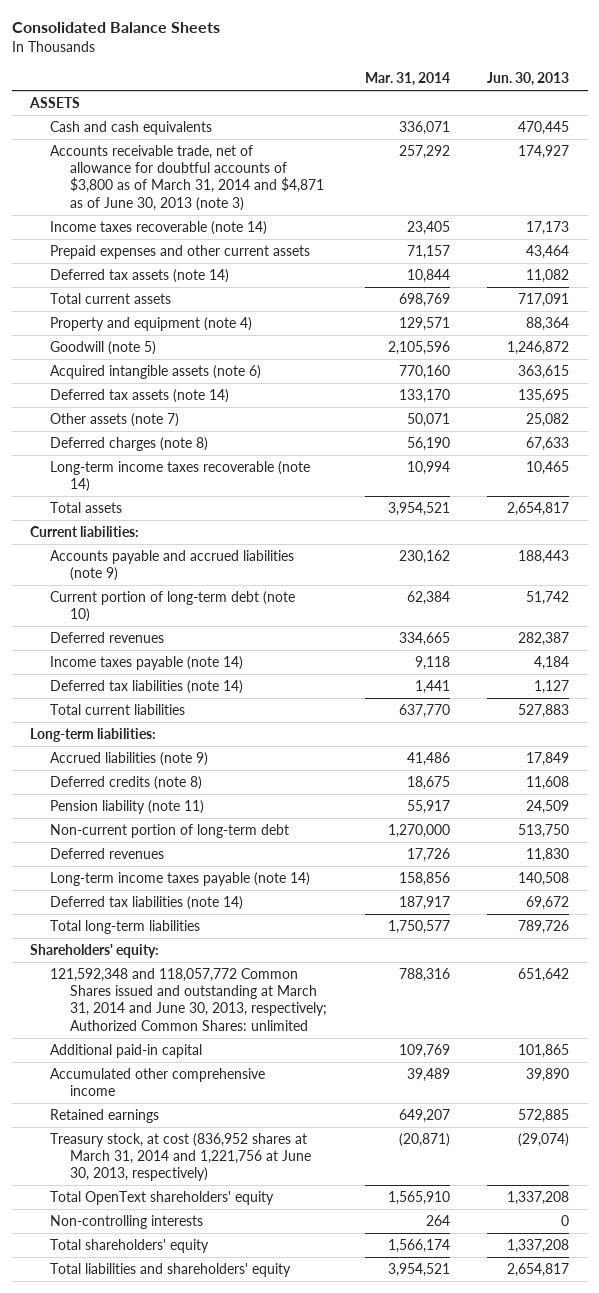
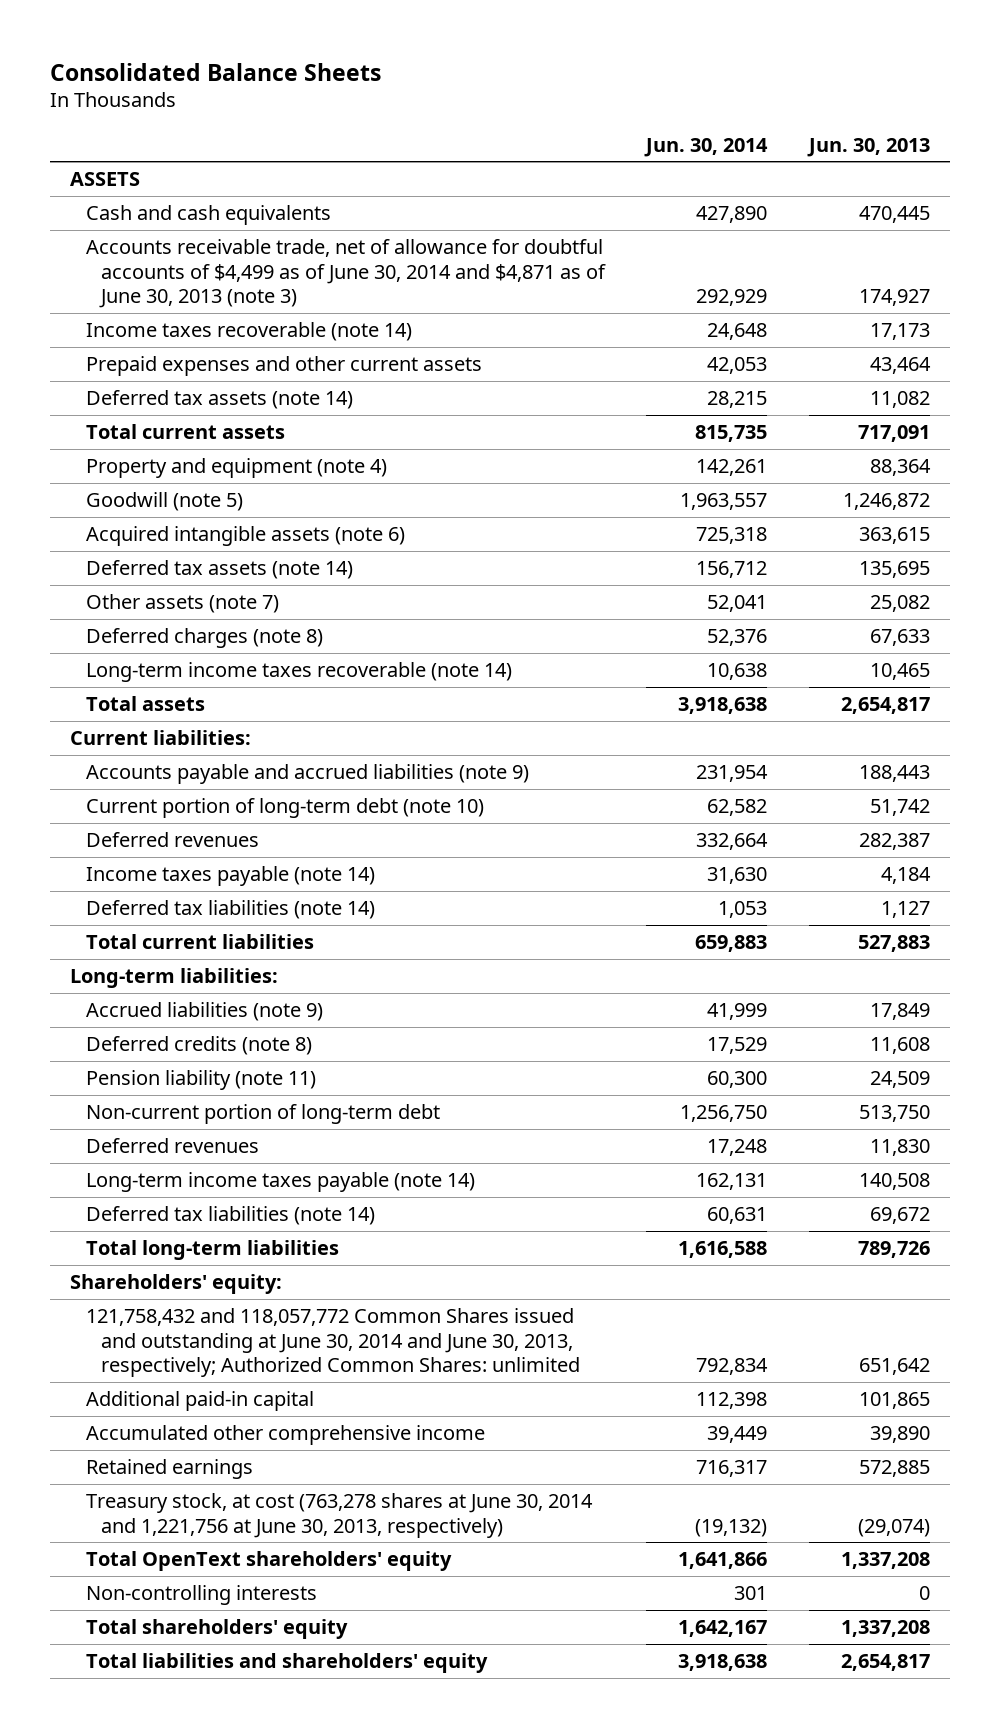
[364,72,450,87] Mar. 31, 2014 -> none
none -> [644,137,769,157] Jun. 30, 2014
[50,145,325,211] Accounts receivable trade, net of allowance for doubtful accounts of $3,800 as of March 31, 2014 and $4,871 as of June 30, 2013 (note 3) -> [85,239,607,308] Accounts receivable trade, net of allowance for doubtful accounts of $4,499 as of June 30, 2014 and $4,871 as of June 30, 2013 (note 3)
[50,968,328,1031] 121,592,348 and 118,057,772 Common Shares issued and outstanding at March 31, 2014 and June 30, 2013, respectively; Authorized Common Shares: unlimited -> [85,1308,581,1377] 121,758,432 and 118,057,772 Common Shares issued and outstanding at June 30, 2014 and June 30, 2013, respectively; Authorized Common Shares: unlimited
[50,1133,312,1182] Treasury stock, at cost (836,952 shares at March 31, 2014 and 1,221,756 at June 30, 2013, respectively) -> [85,1493,593,1538] Treasury stock, at cost (763,278 shares at June 30, 2014 and 1,221,756 at June 30, 2013, respectively)

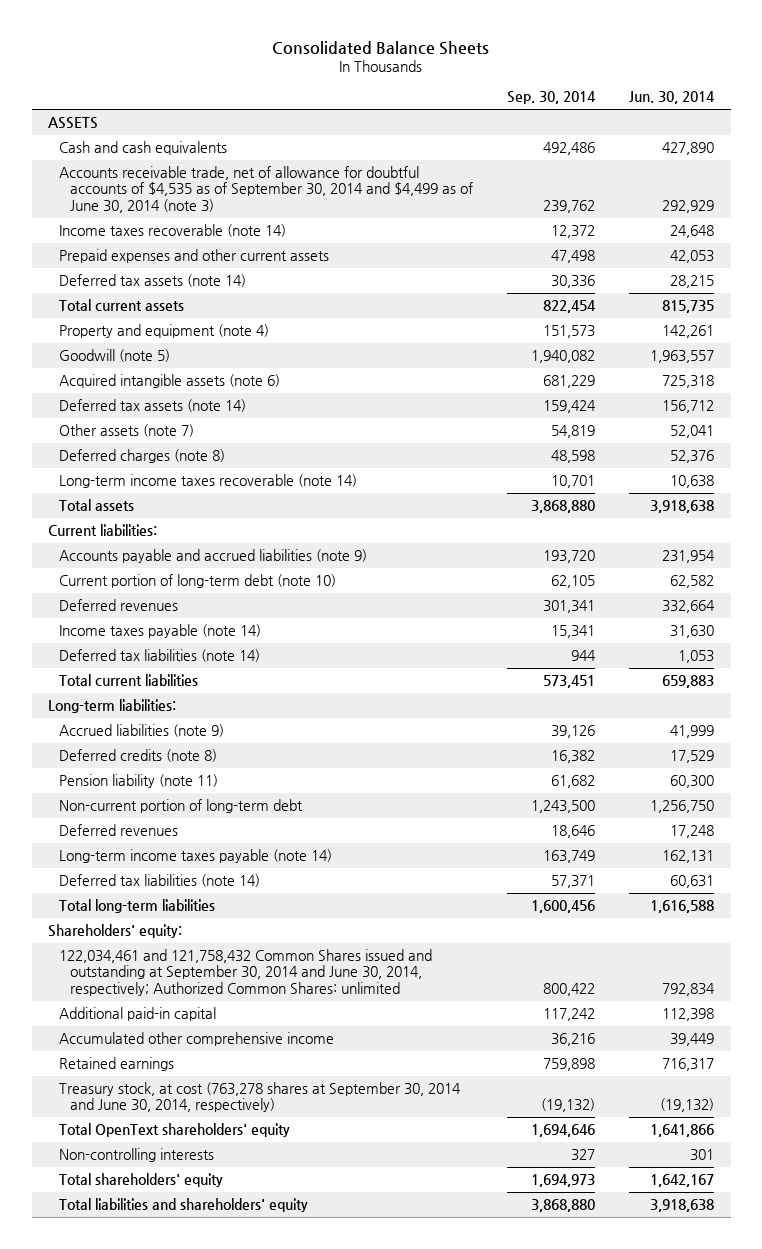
[806,137,930,157] Jun. 30, 2013 -> none
none -> [507,91,597,105] Sep. 30, 2014
[85,239,607,308] Accounts receivable trade, net of allowance for doubtful accounts of $4,499 as of June 30, 2014 and $4,871 as of June 30, 2013 (note 3) -> [59,166,474,213] Accounts receivable trade, net of allowance for doubtful accounts of $4,535 as of September 30, 2014 and $4,499 as of June 30, 2014 (note 3)
[85,1308,581,1377] 121,758,432 and 118,057,772 Common Shares issued and outstanding at June 30, 2014 and June 30, 2013, respectively; Authorized Common Shares: unlimited -> [59,949,433,996] 122,034,461 and 121,758,432 Common Shares issued and outstanding at September 30, 2014 and June 30, 2014, respectively; Authorized Common Shares: unlimited
[85,1493,593,1538] Treasury stock, at cost (763,278 shares at June 30, 2014 and 1,221,756 at June 30, 2013, respectively) -> [59,1082,462,1113] Treasury stock, at cost (763,278 shares at September 30, 2014 and June 30, 2014, respectively)

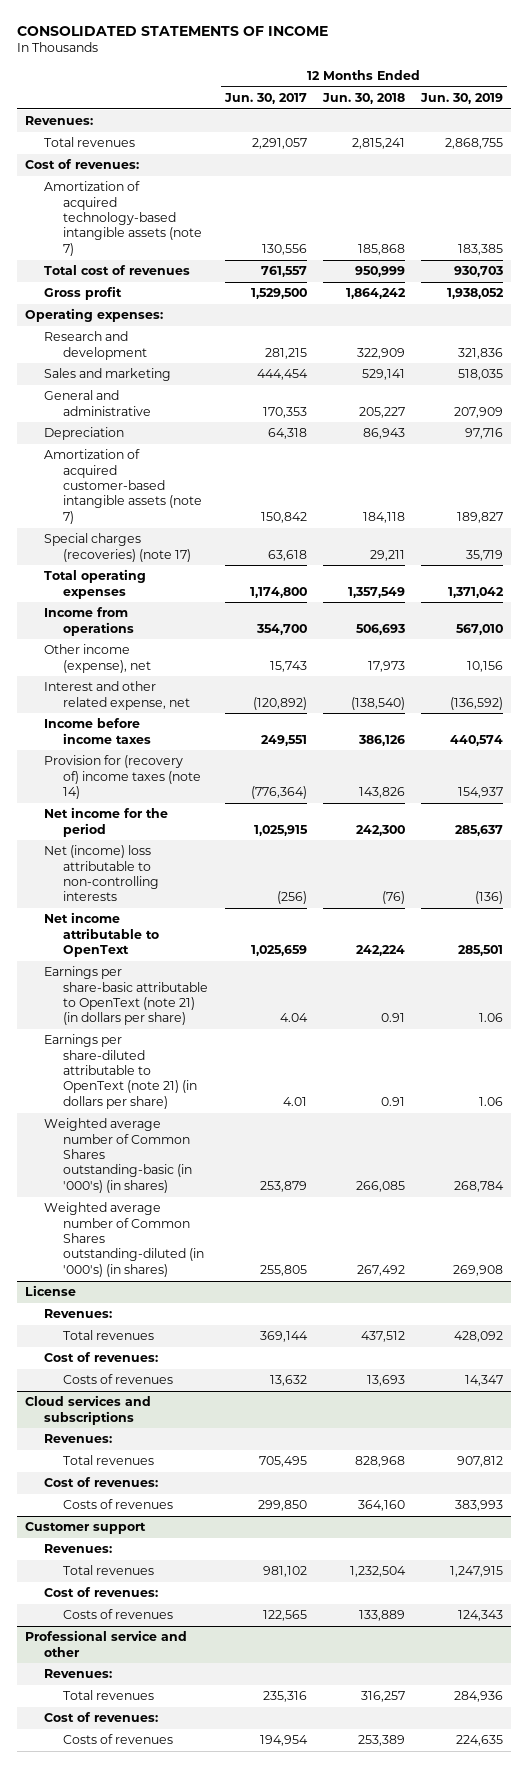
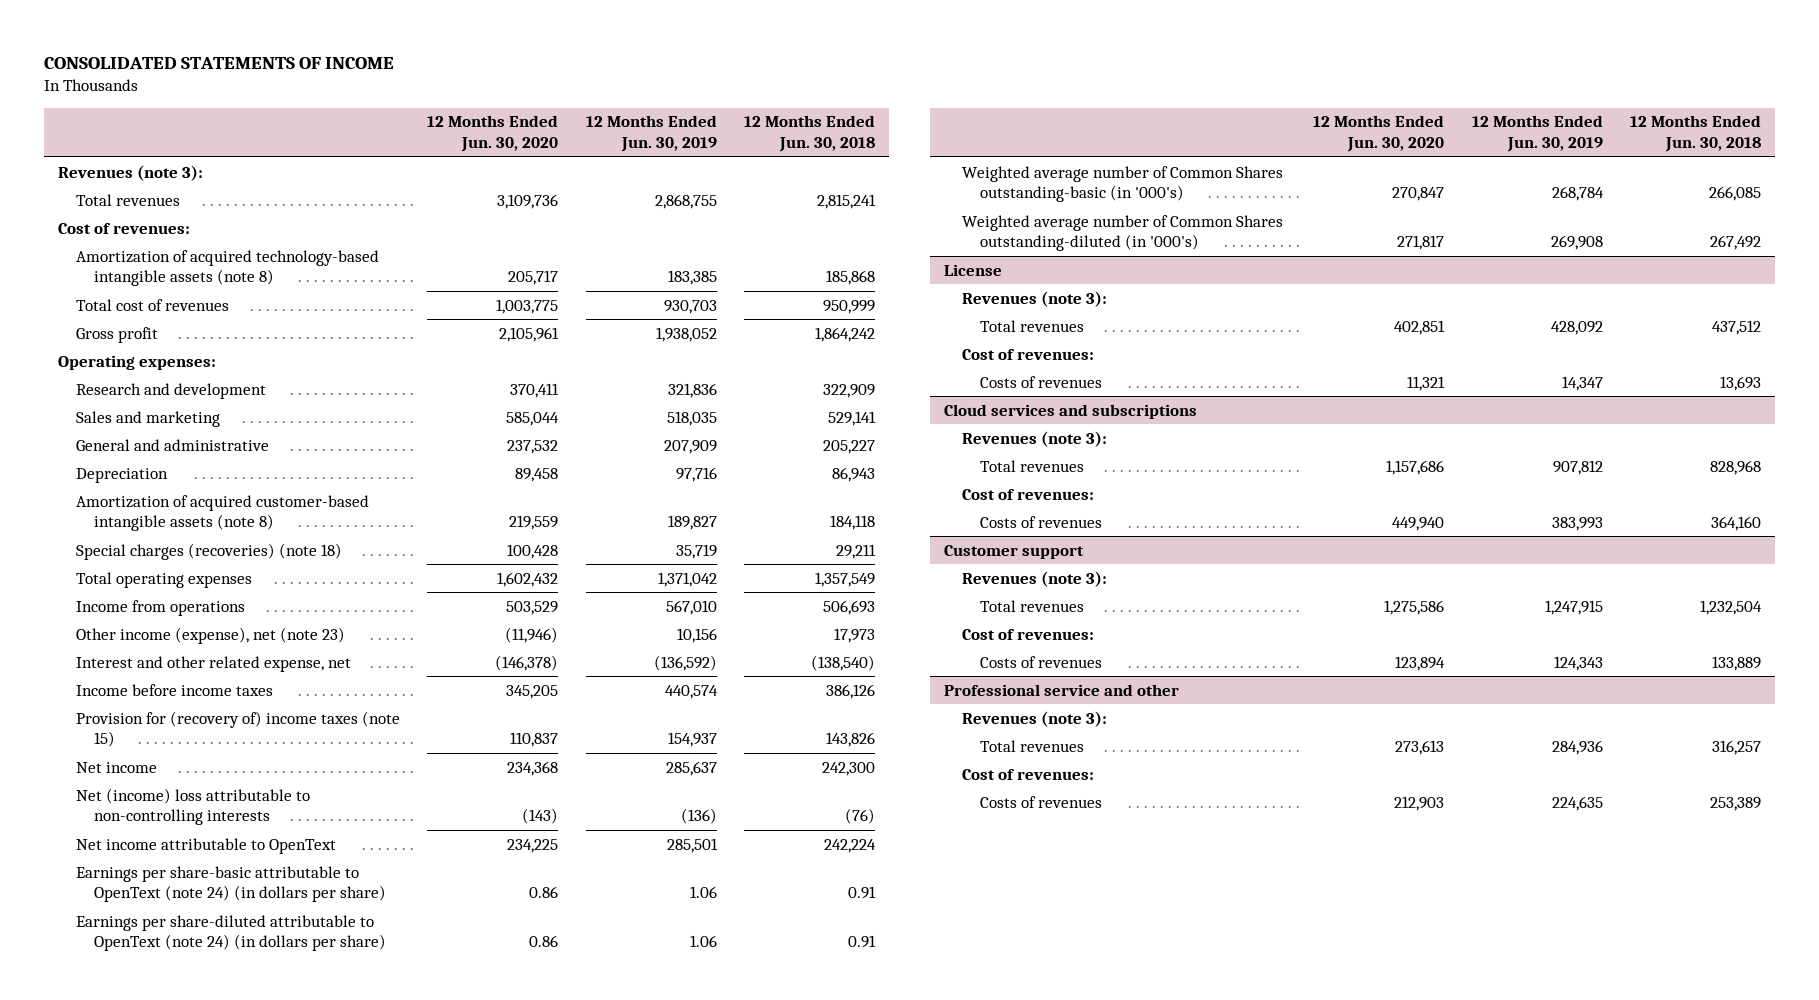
[223,92,307,104] Jun. 30, 2017 -> none
none -> [427,115,559,153] 12 Months Ended Jun. 30, 2020
[24,116,93,126] Revenues: -> [57,164,203,181] Revenues (note 3):
[44,181,203,256] Amortization of acquired technology-based intangible assets (note 7) -> [75,249,379,287] Amortization of acquired technology-based intangible assets (note 8)
[44,449,203,524] Amortization of acquired customer-based intangible assets (note 7) -> [75,494,369,532] Amortization of acquired customer-based intangible assets (note 8)
[44,533,192,562] Special charges (recoveries) (note 17) -> [75,542,342,560] Special charges (recoveries) (note 18)
[44,644,152,673] Other income (expense), net -> [75,626,345,644] Other income (expense), net (note 23)
[44,755,202,800] Provision for (recovery of) income taxes (note 14) -> [75,710,400,748] Provision for (recovery of) income taxes (note 15)
[44,807,169,837] Net income for the period -> [75,761,157,773] Net income
[44,966,209,1026] Earnings per share-basic attributable to OpenText (note 21) (in dollars per share) -> [75,865,386,903] Earnings per share-basic attributable to OpenText (note 24) (in dollars per share)
[44,1034,198,1109] Earnings per share-diluted attributable to OpenText (note 21) (in dollars per share) -> [75,914,386,952] Earnings per share-diluted attributable to OpenText (note 24) (in dollars per share)
[44,1118,193,1193] Weighted average number of Common Shares outstanding-basic (in '000's) (in shares) -> [961,165,1283,203] Weighted average number of Common Shares outstanding-basic (in '000's)
[44,1202,205,1277] Weighted average number of Common Shares outstanding-diluted (in '000's) (in shares) -> [961,214,1283,252] Weighted average number of Common Shares outstanding-diluted (in '000's)
[44,1309,113,1319] Revenues: -> [961,290,1107,307] Revenues (note 3):
[44,1434,113,1444] Revenues: -> [961,430,1107,447] Revenues (note 3):
[44,1544,113,1554] Revenues: -> [961,570,1107,587] Revenues (note 3):
[44,1669,113,1679] Revenues: -> [961,710,1107,727] Revenues (note 3):

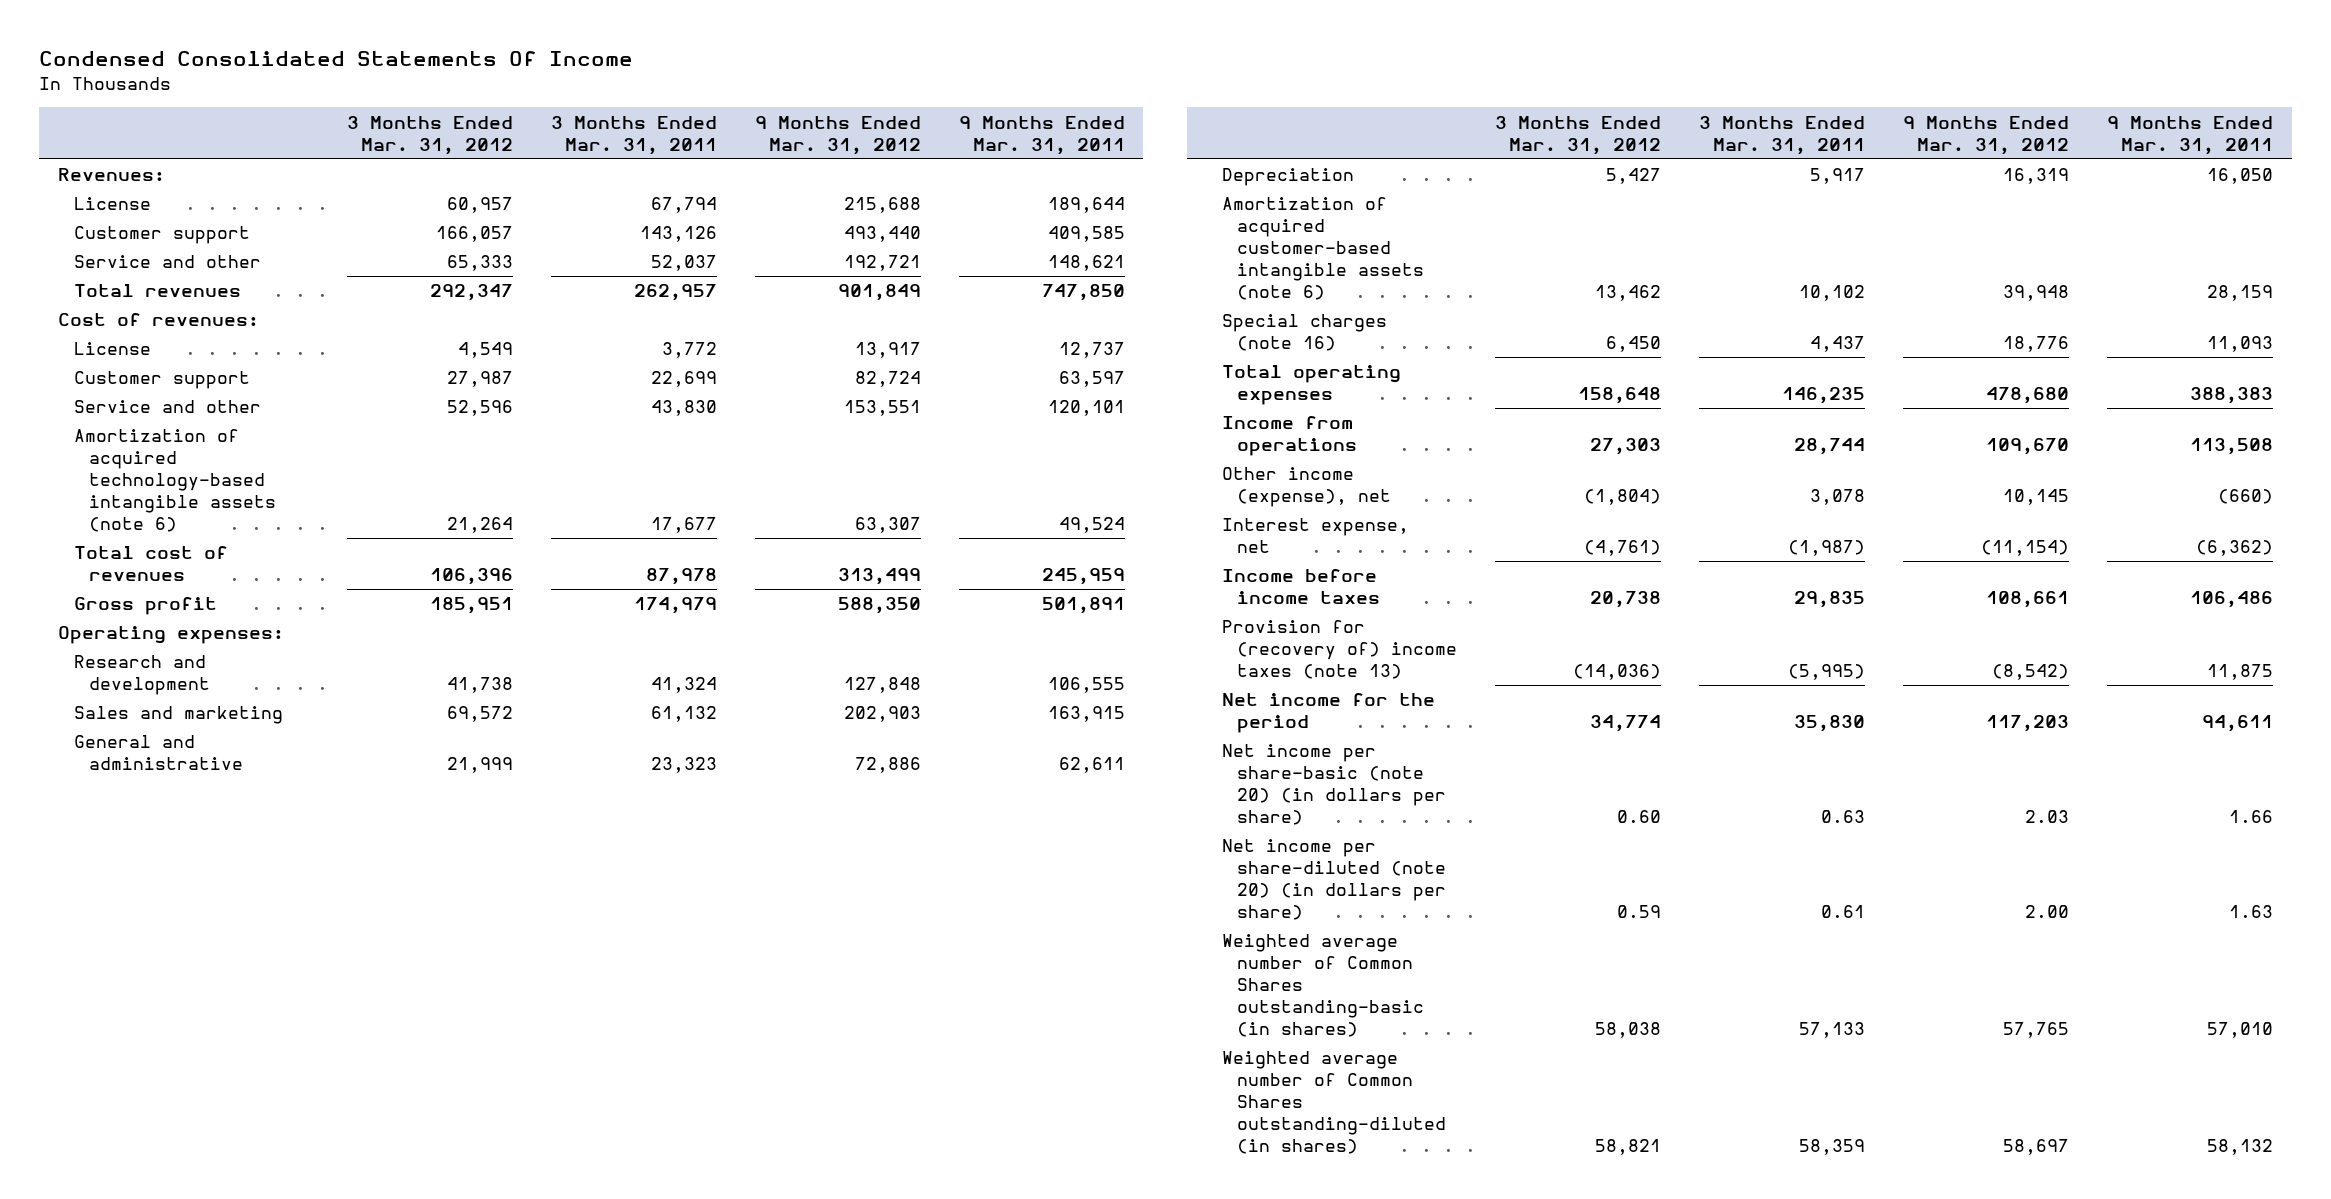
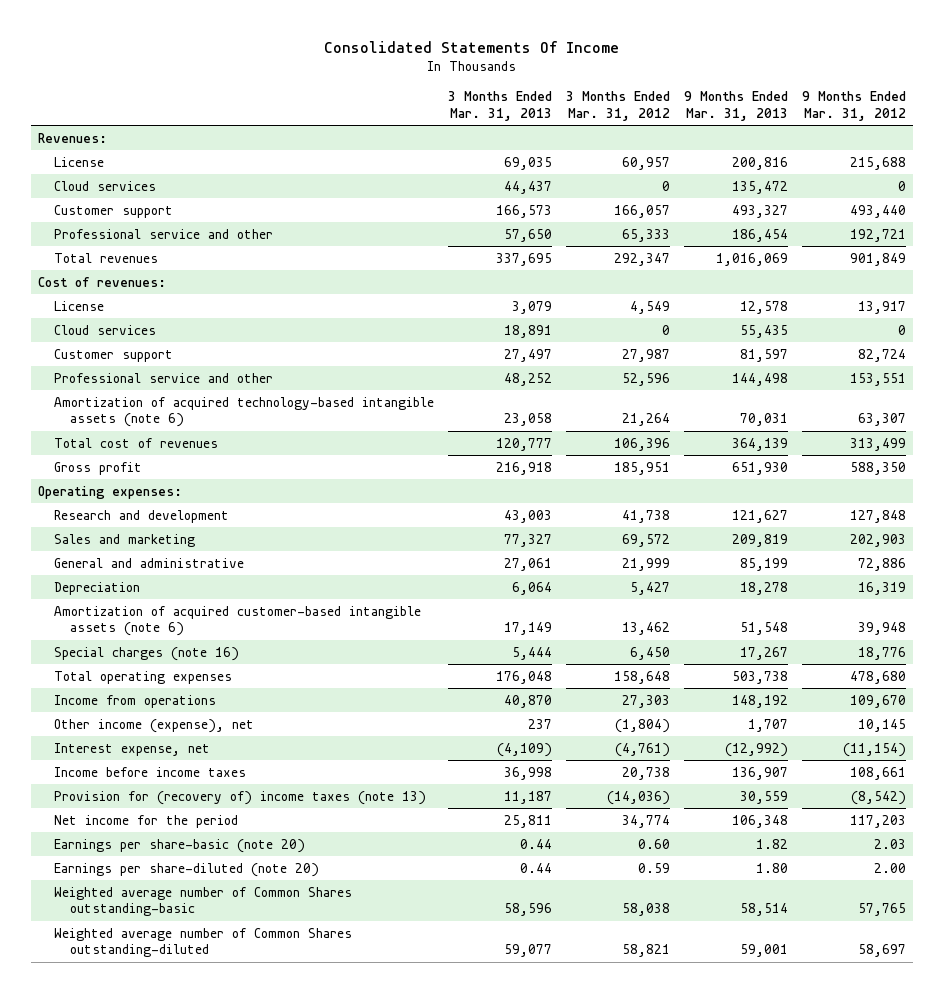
[39,51,634,67] Condensed Consolidated Statements Of Income -> [324,40,620,53] Consolidated Statements Of Income
[550,115,717,155] 3 Months Ended Mar. 31, 2011 -> none
[958,115,1125,155] 9 Months Ended Mar. 31, 2011 -> none
none -> [448,91,553,122] 3 Months Ended Mar. 31, 2013
none -> [684,91,789,122] 9 Months Ended Mar. 31, 2013
none -> [54,180,157,191] Cloud services
[73,255,261,269] Service and other -> [54,228,274,239] Professional service and other
none -> [54,324,157,335] Cloud services
[73,400,261,414] Service and other -> [54,372,274,383] Professional service and other
[1221,744,1447,826] Net income per share-basic (note 20) (in dollars per share) -> [54,838,306,853] Earnings per share-basic (note 20)
[1221,839,1447,921] Net income per share-diluted (note 20) (in dollars per share) -> [54,862,320,877] Earnings per share-diluted (note 20)
[1221,934,1425,1037] Weighted average number of Common Shares outstanding-basic (in shares) -> [54,886,353,917] Weighted average number of Common Shares outstanding-basic
[1221,1051,1447,1154] Weighted average number of Common Shares outstanding-diluted (in shares) -> [54,927,353,958] Weighted average number of Common Shares outstanding-diluted

